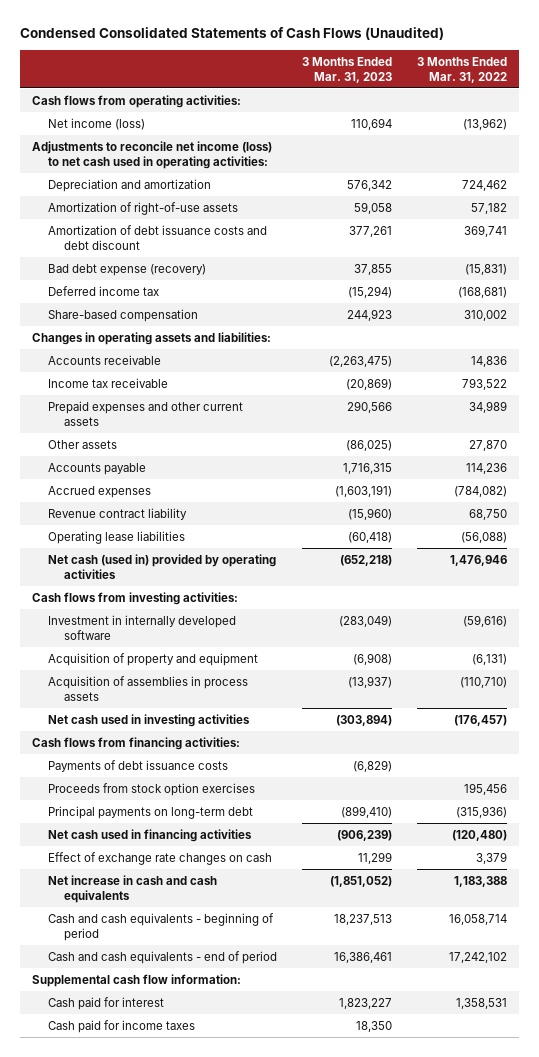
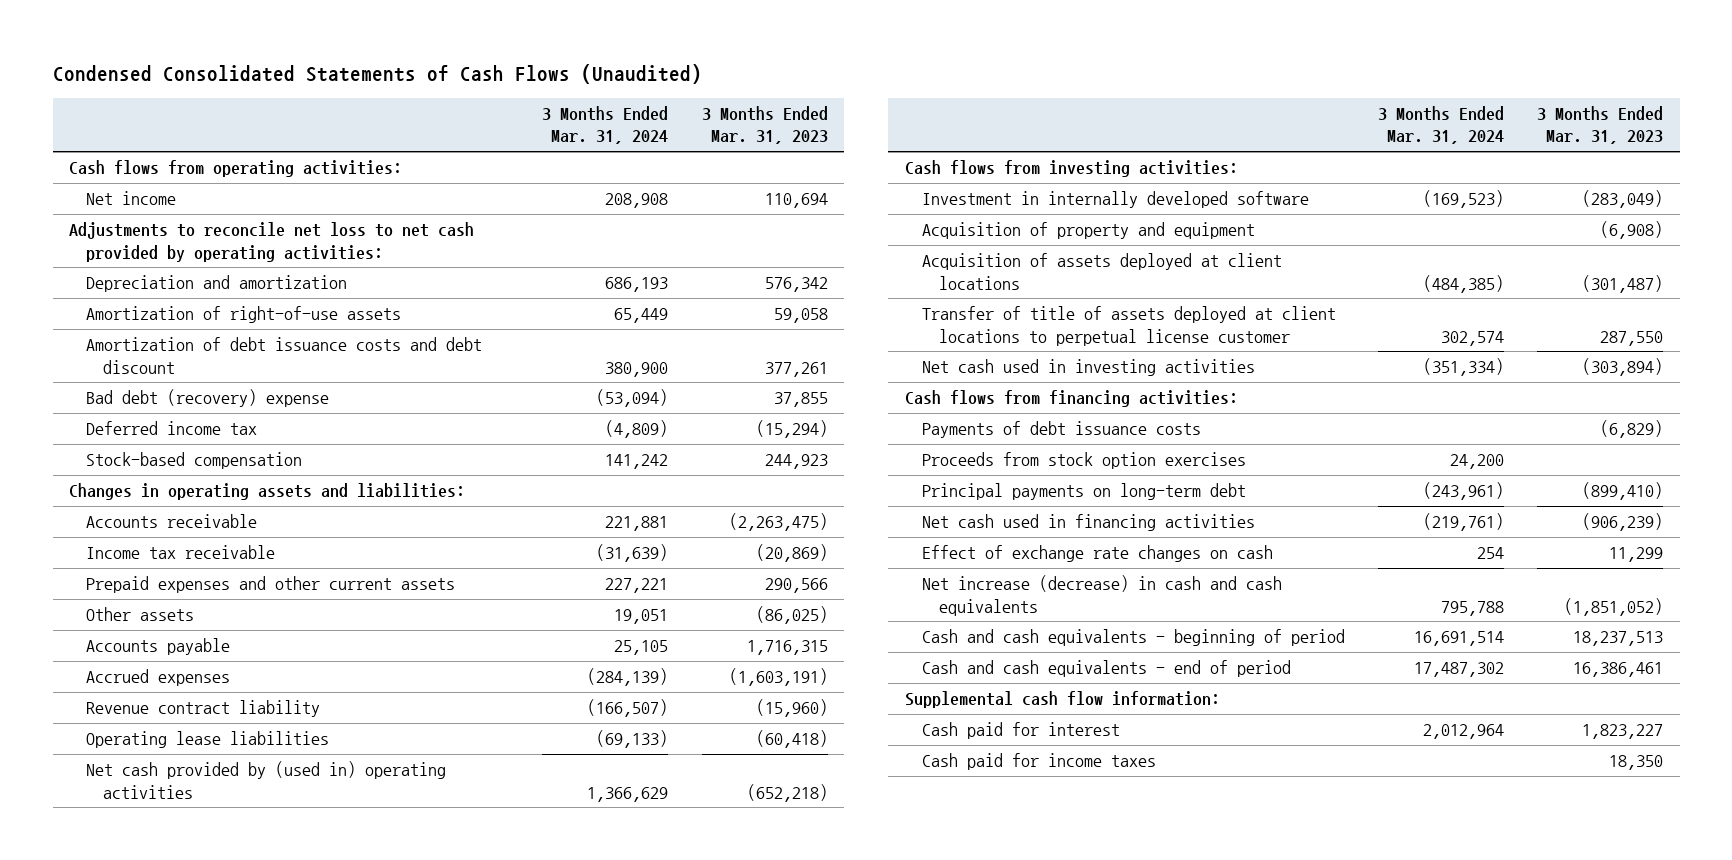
[416,56,507,83] 3 Months Ended Mar. 31, 2022 -> none
none -> [542,105,669,145] 3 Months Ended Mar. 31, 2024
[48,117,146,130] Net income (loss) -> [86,190,177,205] Net income
[32,140,273,169] Adjustments to reconcile net income (loss) to net cash used in operating activities: -> [69,221,475,262] Adjustments to reconcile net loss to net cash provided by operating activities:
[48,263,207,276] Bad debt expense (recovery) -> [86,388,330,407] Bad debt (recovery) expense
[48,308,199,322] Share-based compensation -> [86,451,303,469] Stock-based compensation
[48,553,277,579] Net cash (used in) provided by operating activities -> [86,760,447,799] Net cash provided by (used in) operating activities
[48,675,249,701] Acquisition of assemblies in process assets -> none
none -> [921,252,1282,290] Acquisition of assets deployed at client locations
none -> [921,305,1336,346] Transfer of title of assets deployed at client locations to perpetual license customer
[48,874,218,903] Net increase in cash and cash equivalents -> [921,574,1282,616] Net increase (decrease) in cash and cash equivalents

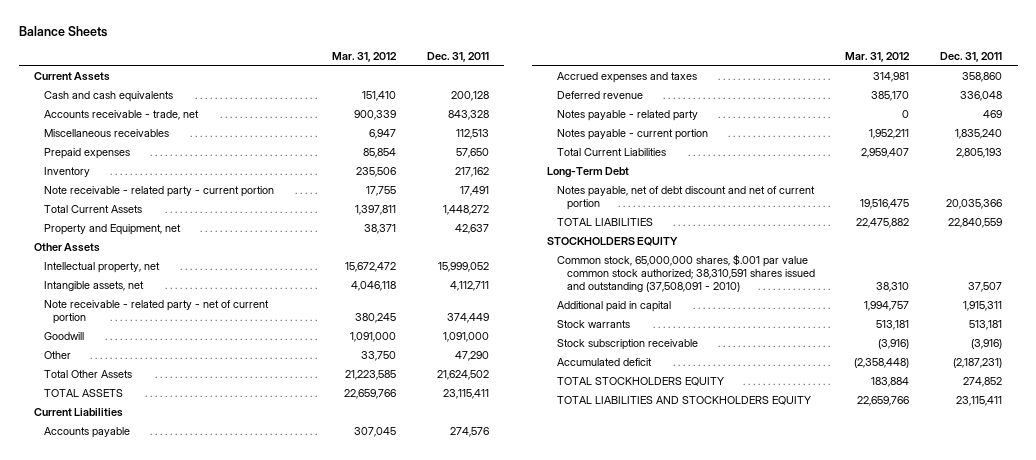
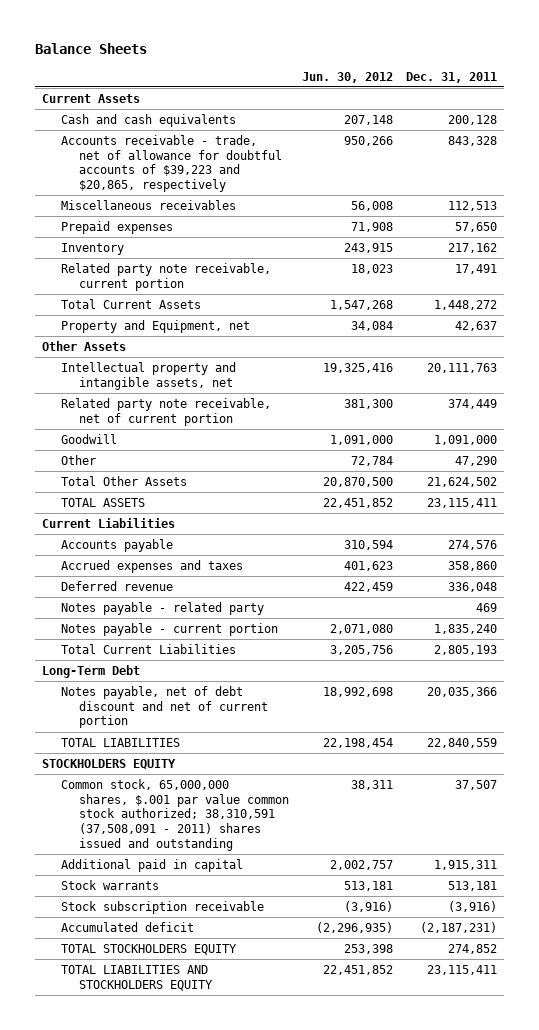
[332,52,398,63] Mar. 31, 2012 -> none
none -> [302,71,394,83] Jun. 30, 2012
[43,110,199,121] Accounts receivable - trade, net -> [60,134,283,193] Accounts receivable - trade, net of allowance for doubtful accounts of $39,223 and $20,865, respectively
[43,186,274,198] Note receivable - related party - current portion -> [60,262,271,291] Related party note receivable, current portion
[43,281,144,292] Intangible assets, net -> none
[43,262,160,274] Intellectual property, net -> [60,361,236,390] Intellectual property and intangible assets, net
[438,262,490,273] 15,999,052 -> [427,362,498,373] 20,111,763
[43,300,269,325] Note receivable - related party - net of current portion -> [60,397,271,426] Related party note receivable, net of current portion
[556,254,815,293] Common stock, 65,000,000 shares, $.001 par value common stock authorized; 38,310,591 shares issued and outstanding (37,508,091 - 2010) -> [60,778,290,852] Common stock, 65,000,000 shares, $.001 par value common stock authorized; 38,310,591 (37,508,091 - 2011) shares issued and outstanding

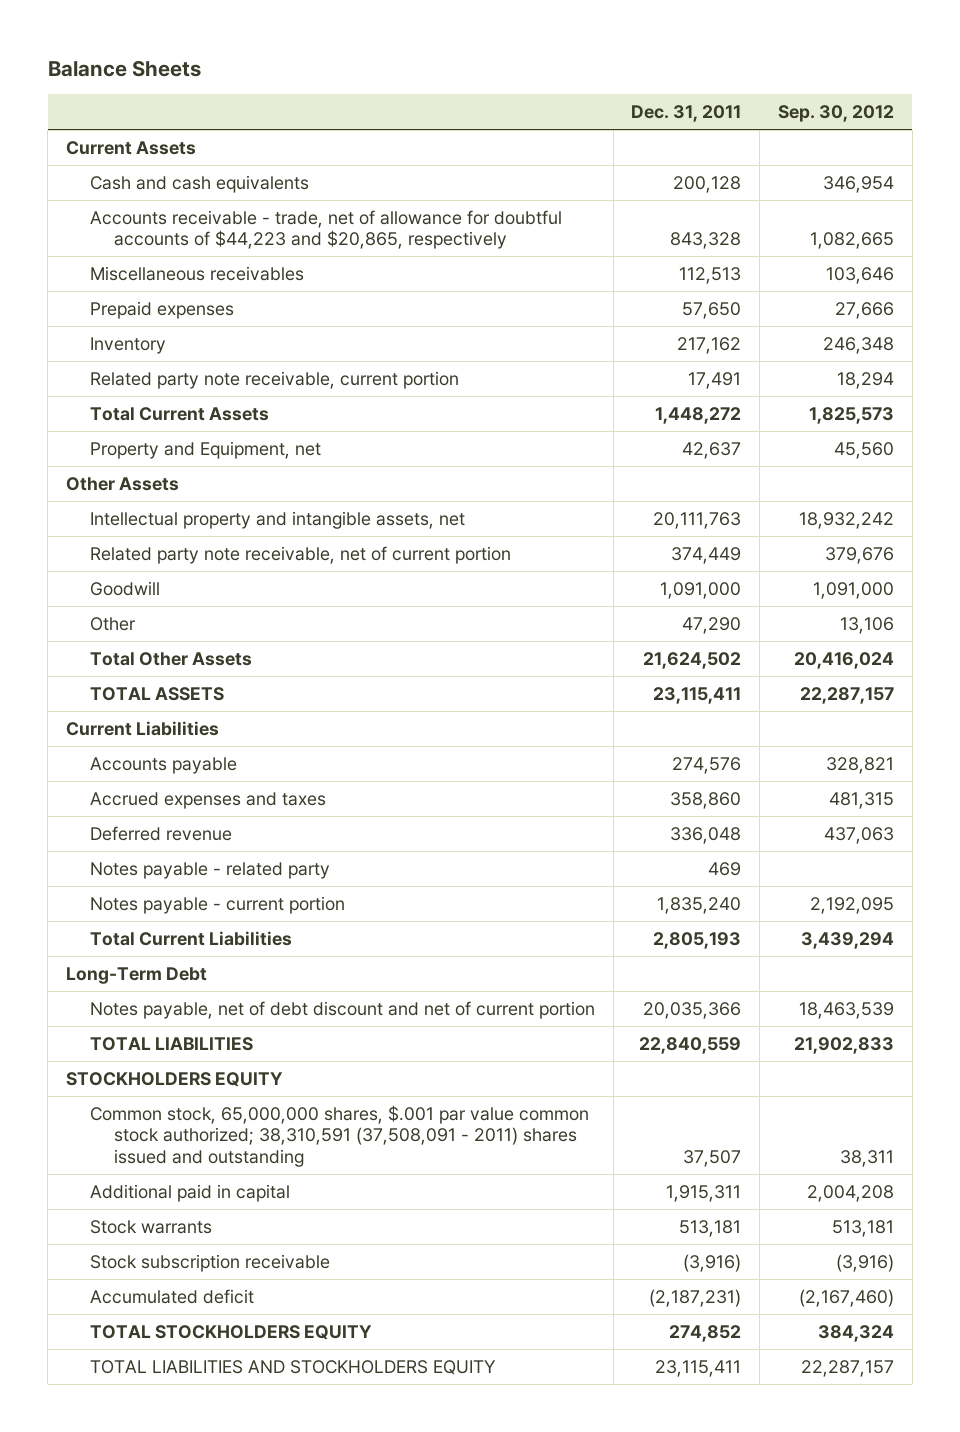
[302,71,394,83] Jun. 30, 2012 -> none
none -> [777,105,894,123] Sep. 30, 2012
[60,134,283,193] Accounts receivable - trade, net of allowance for doubtful accounts of $39,223 and $20,865, respectively -> [90,209,563,250] Accounts receivable - trade, net of allowance for doubtful accounts of $44,223 and $20,865, respectively

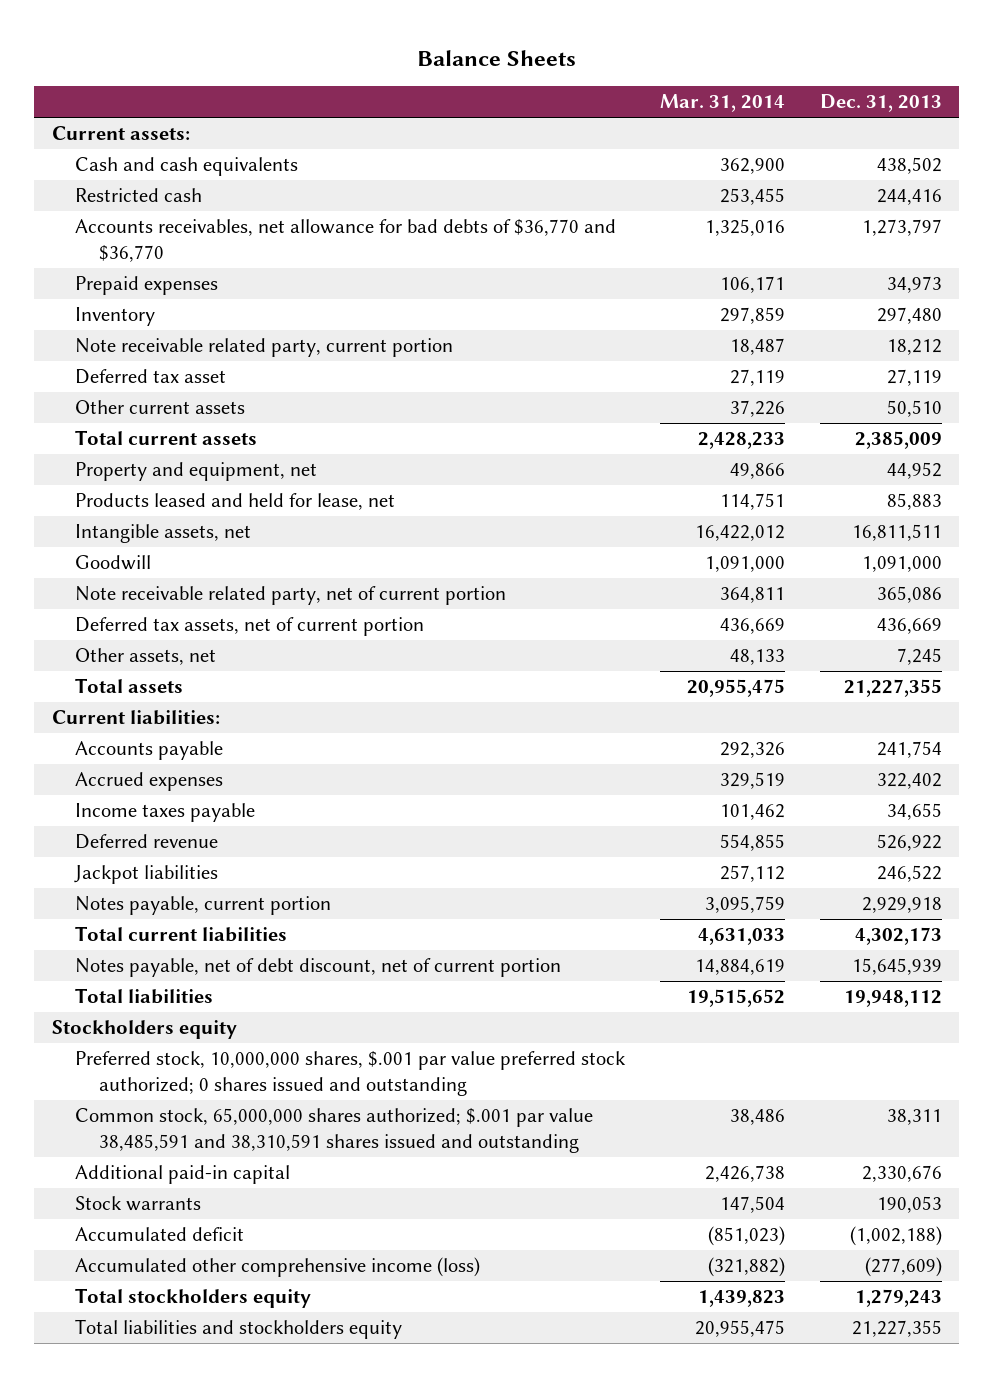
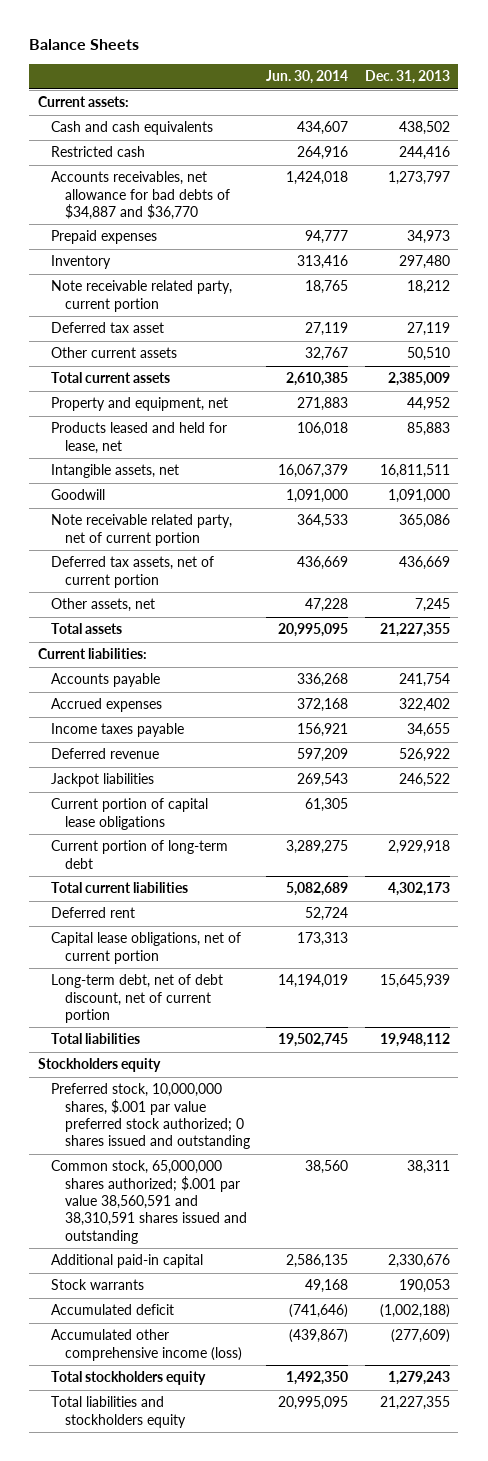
[660,94,786,113] Mar. 31, 2014 -> none
none -> [266,70,349,85] Jun. 30, 2014
[75,219,617,263] Accounts receivables, net allowance for bad debts of $36,770 and $36,770 -> [51,171,230,220] Accounts receivables, net allowance for bad debts of $34,887 and $36,770
none -> [51,798,209,830] Current portion of capital lease obligations
[75,896,332,916] Notes payable, current portion -> [51,840,229,869] Current portion of long-term debt
none -> [51,907,136,919] Deferred rent
none -> [51,932,242,964] Capital lease obligations, net of current portion
[75,958,562,978] Notes payable, net of debt discount, net of current portion -> [51,974,224,1023] Long-term debt, net of debt discount, net of current portion
[75,1108,594,1154] Common stock, 65,000,000 shares authorized; $.001 par value 38,485,591 and 38,310,591 shares issued and outstanding -> [51,1160,247,1244] Common stock, 65,000,000 shares authorized; $.001 par value 38,560,591 and 38,310,591 shares issued and outstanding

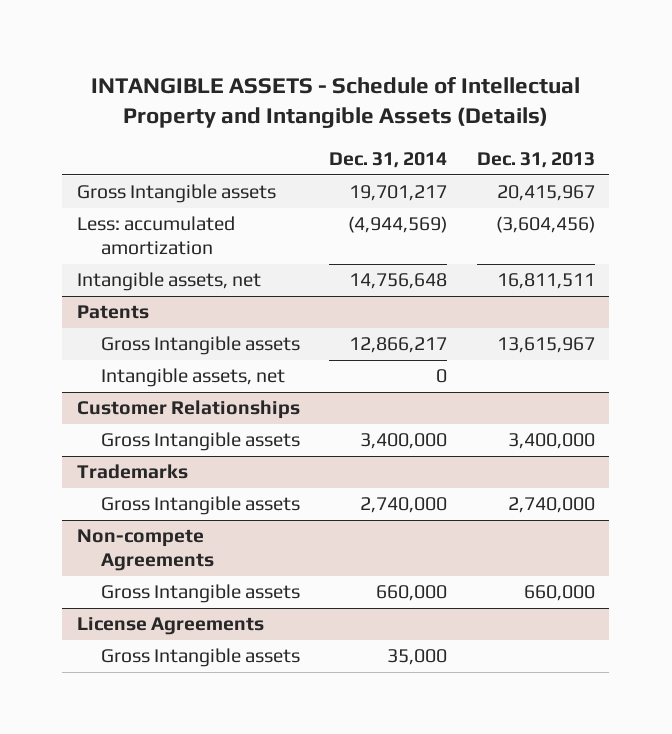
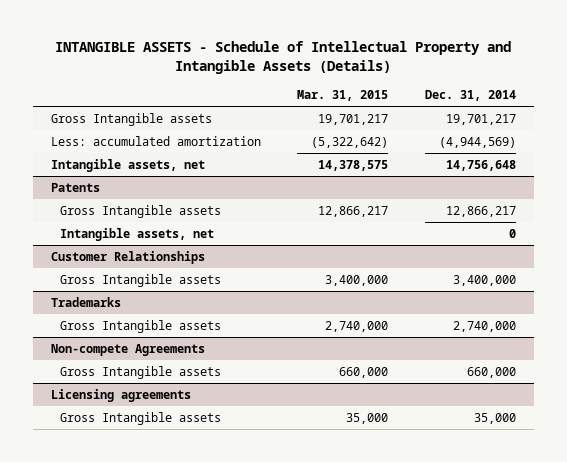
[476,151,595,168] Dec. 31, 2013 -> none
none -> [297,89,389,101] Mar. 31, 2015
[77,617,265,636] License Agreements -> [51,388,192,402] Licensing agreements

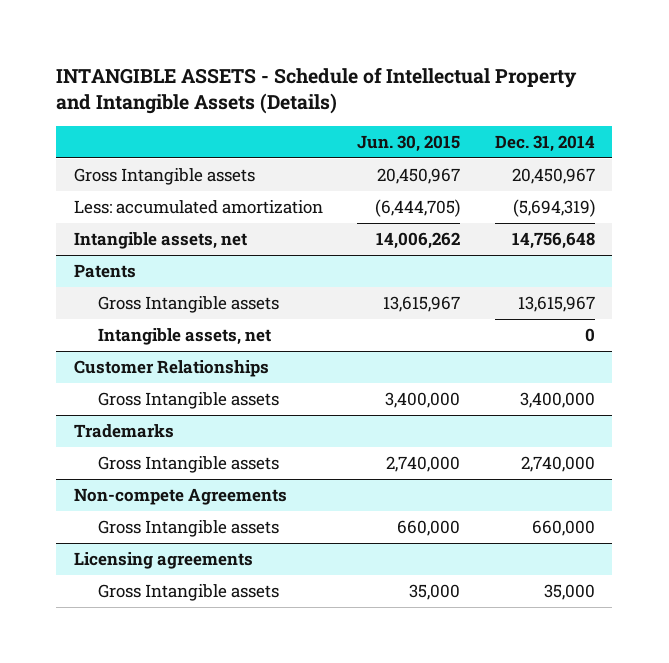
[297,89,389,101] Mar. 31, 2015 -> none
none -> [357,135,461,153] Jun. 30, 2015
[445,113,516,125] 19,701,217 -> [512,167,596,184] 20,450,967
[438,136,516,148] (4,944,569) -> [513,198,596,217] (5,694,319)
[445,205,516,217] 12,866,217 -> [518,295,596,312] 13,615,967

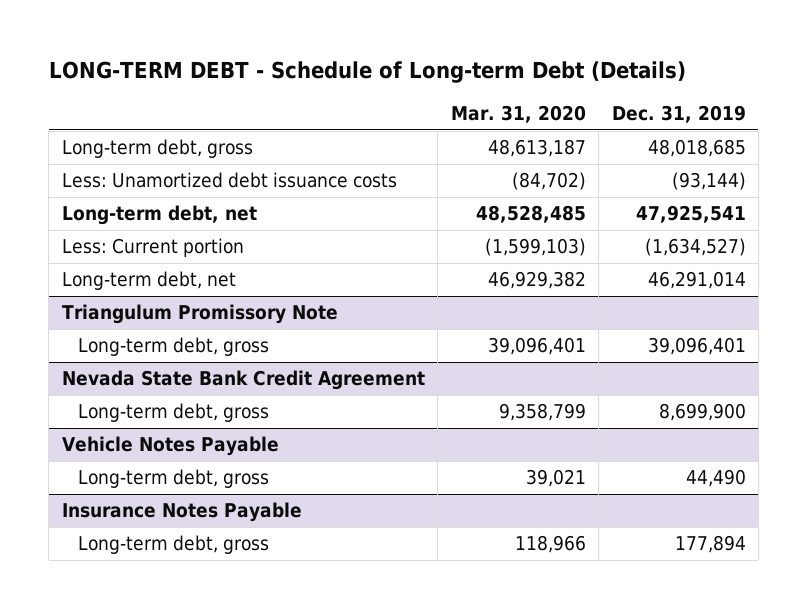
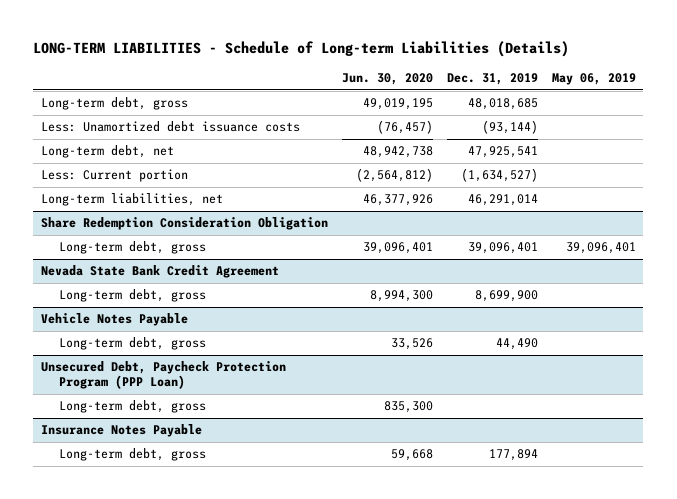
[48,61,686,84] LONG-TERM DEBT - Schedule of Long-term Debt (Details) -> [33,41,570,58] LONG-TERM LIABILITIES - Schedule of Long-term Liabilities (Details)
[450,105,586,124] Mar. 31, 2020 -> none
none -> [341,73,433,86] Jun. 30, 2020
none -> [552,73,637,86] May 06, 2019
[61,304,338,325] Triangulum Promissory Note -> none
[61,271,236,291] Long-term debt, net -> [40,193,223,207] Long-term liabilities, net
none -> [40,217,328,231] Share Redemption Consideration Obligation
none -> [40,361,286,390] Unsecured Debt, Paycheck Protection Program (PPP Loan)
none -> [58,400,206,414] Long-term debt, gross

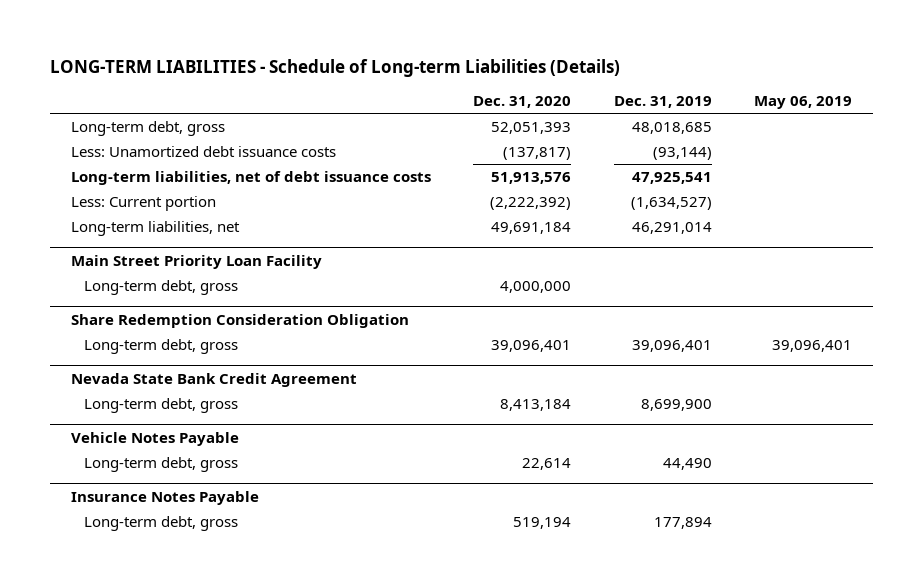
[341,73,433,86] Jun. 30, 2020 -> none
none -> [473,95,572,108] Dec. 31, 2020
[40,145,174,159] Long-term debt, net -> [71,170,432,185] Long-term liabilities, net of debt issuance costs
none -> [71,254,323,269] Main Street Priority Loan Facility
none -> [84,279,239,295] Long-term debt, gross
[40,361,286,390] Unsecured Debt, Paycheck Protection Program (PPP Loan) -> none
[58,400,206,414] Long-term debt, gross -> none

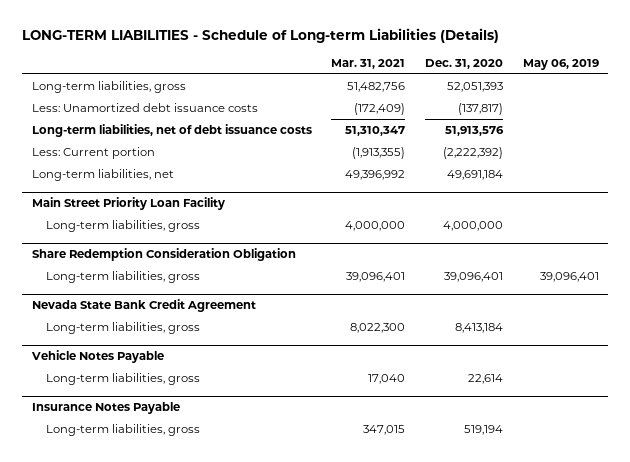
[613,95,712,108] Dec. 31, 2019 -> none
none -> [331,58,406,69] Mar. 31, 2021
[71,120,226,136] Long-term debt, gross -> [31,81,186,94] Long-term liabilities, gross
[84,279,239,295] Long-term debt, gross -> [45,220,200,233] Long-term liabilities, gross
[84,338,239,354] Long-term debt, gross -> [45,271,200,284] Long-term liabilities, gross
[84,397,239,413] Long-term debt, gross -> [45,322,200,335] Long-term liabilities, gross
[84,456,239,472] Long-term debt, gross -> [45,373,200,386] Long-term liabilities, gross
[84,515,239,531] Long-term debt, gross -> [45,424,200,437] Long-term liabilities, gross

